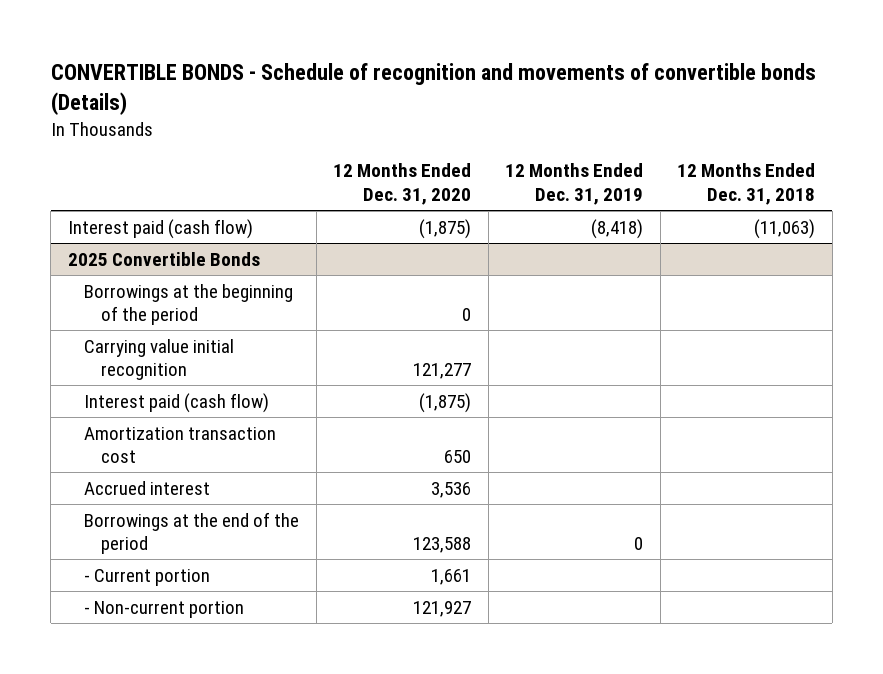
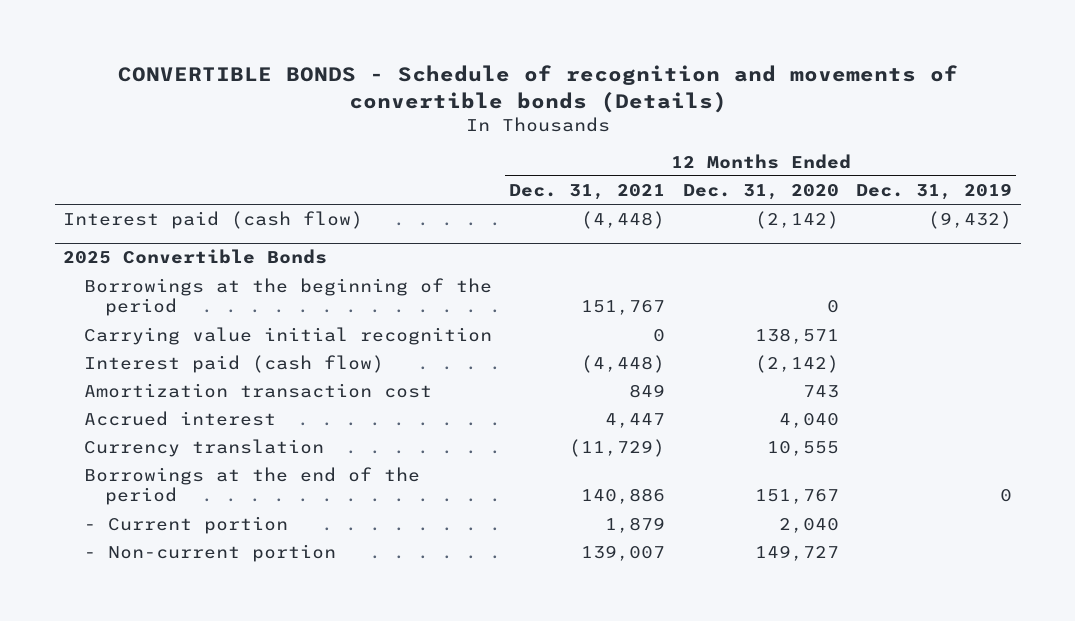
[677,163,816,205] 12 Months Ended Dec. 31, 2018 -> none
none -> [509,184,666,201] Dec. 31, 2021
[419,218,472,239] (1,875) -> [754,211,839,230] (2,142)
[591,218,644,239] (8,418) -> [927,211,1012,230] (9,432)
[413,363,472,380] 121,277 -> [754,328,839,345] 138,571
[419,392,472,413] (1,875) -> [754,355,839,374] (2,142)
[444,450,472,464] 650 -> [802,385,839,399] 743
[431,481,472,498] 3,536 -> [778,413,839,429] 4,040
none -> [84,439,325,458] Currency translation
[413,537,472,554] 123,588 -> [754,489,839,505] 151,767
[431,568,472,585] 1,661 -> [778,518,839,534] 2,040
[413,600,472,617] 121,927 -> [754,545,839,562] 149,727

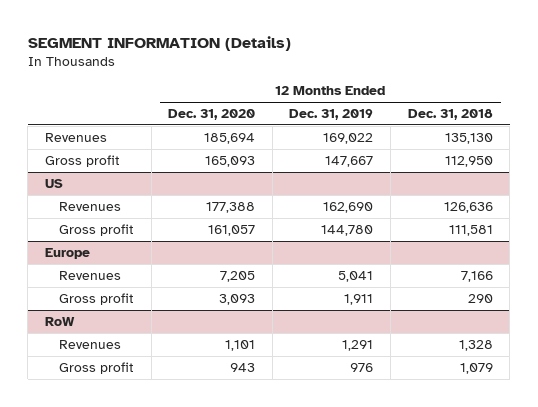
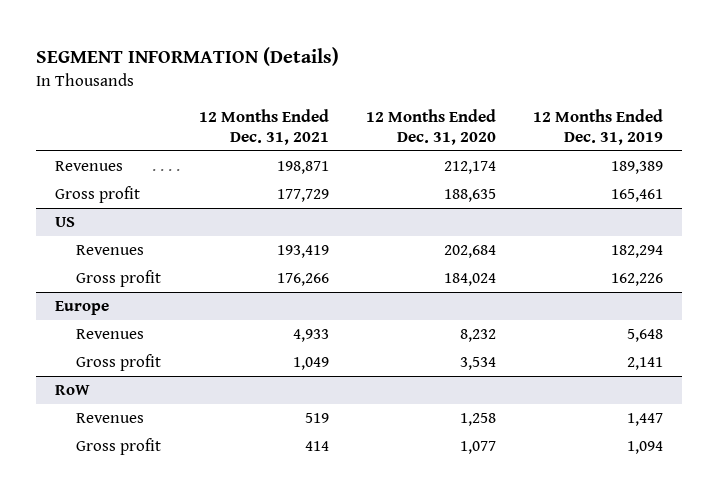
[407,109,493,121] Dec. 31, 2018 -> none
none -> [198,108,329,146] 12 Months Ended Dec. 31, 2021
[204,132,256,144] 185,694 -> [444,161,497,175] 212,174
[323,132,374,144] 169,022 -> [611,161,664,175] 189,389
[205,155,256,167] 165,093 -> [444,189,497,203] 188,635
[325,155,374,167] 147,667 -> [611,189,664,203] 165,461
[206,201,256,213] 177,388 -> [444,245,497,259] 202,684
[323,201,374,213] 162,690 -> [611,245,664,259] 182,294
[208,224,256,236] 161,057 -> [444,273,497,287] 184,024
[321,224,374,236] 144,780 -> [611,273,664,287] 162,226
[220,270,256,282] 7,205 -> [460,329,497,343] 8,232
[338,270,374,282] 5,041 -> [627,329,664,343] 5,648
[219,293,256,305] 3,093 -> [460,357,497,371] 3,534
[344,293,374,305] 1,911 -> [627,357,664,371] 2,141
[225,339,256,351] 1,101 -> [460,413,497,427] 1,258
[342,339,374,351] 1,291 -> [627,413,664,427] 1,447
[230,362,256,372] 943 -> [460,441,497,455] 1,077
[350,362,374,372] 976 -> [627,441,664,455] 1,094

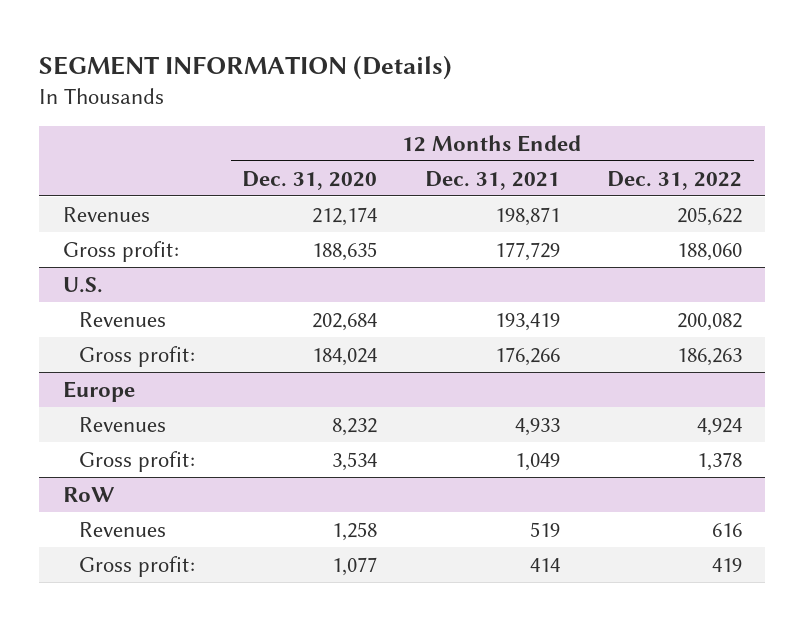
[533,108,664,146] 12 Months Ended Dec. 31, 2019 -> none
none -> [606,170,742,190] Dec. 31, 2022
[54,186,140,204] Gross profit -> [62,240,179,262] Gross profit:
[54,217,75,228] US -> [62,276,103,293] U.S.
[76,270,162,288] Gross profit -> [79,345,196,367] Gross profit:
[76,354,162,372] Gross profit -> [79,450,196,472] Gross profit:
[76,438,162,456] Gross profit -> [79,555,196,577] Gross profit:

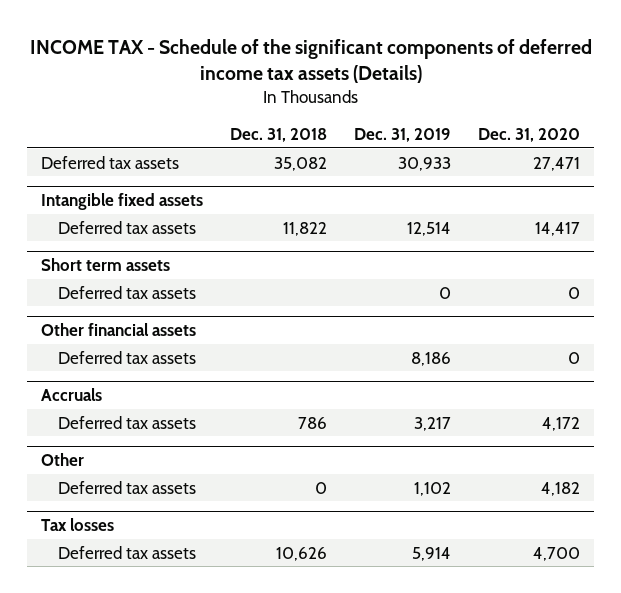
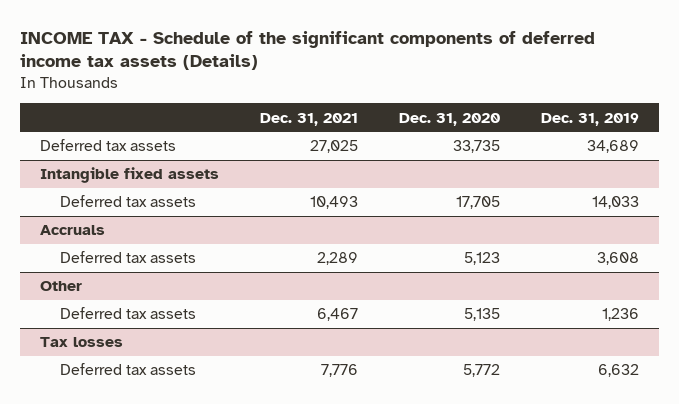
[230,127,328,142] Dec. 31, 2018 -> none
none -> [259,112,358,126] Dec. 31, 2021
[398,156,452,171] 30,933 -> [586,140,639,154] 34,689
[533,156,581,171] 27,471 -> [452,140,500,154] 33,735
[40,257,170,271] Short term assets -> none
[57,285,196,299] Deferred tax assets -> none
[40,322,196,336] Other financial assets -> none
[57,350,196,364] Deferred tax assets -> none
[407,221,452,236] 12,514 -> [591,196,639,210] 14,033
[535,221,581,236] 14,417 -> [455,196,500,210] 17,705
[414,416,452,431] 3,217 -> [596,252,639,266] 3,608
[542,416,581,431] 4,172 -> [463,252,500,266] 5,123
[414,481,452,496] 1,102 -> [601,308,639,322] 1,236
[541,481,581,496] 4,182 -> [463,308,500,322] 5,135
[412,546,452,561] 5,914 -> [597,364,639,378] 6,632
[533,546,581,561] 4,700 -> [462,364,500,378] 5,772

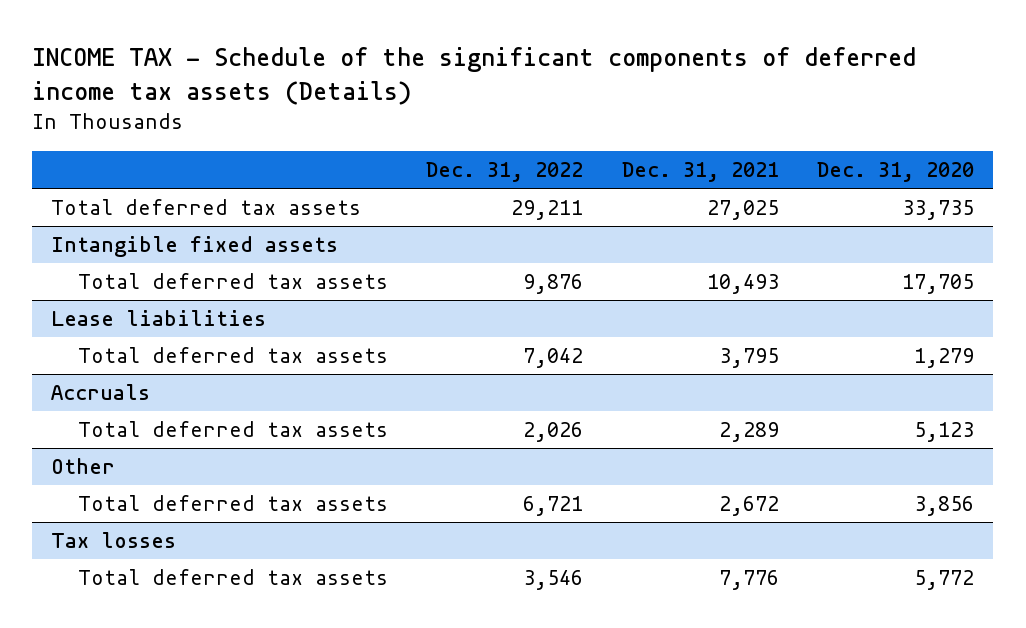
[540,112,639,126] Dec. 31, 2019 -> none
none -> [426,161,584,182] Dec. 31, 2022
[40,139,177,152] Deferred tax assets -> [51,199,362,216] Total deferred tax assets
[60,195,197,208] Deferred tax assets -> [77,273,388,290] Total deferred tax assets
none -> [51,310,267,327] Lease liabilities
none -> [77,347,388,364] Total deferred tax assets
[60,251,197,264] Deferred tax assets -> [77,421,388,438] Total deferred tax assets
[60,307,197,320] Deferred tax assets -> [77,495,388,512] Total deferred tax assets
[316,308,358,322] 6,467 -> [718,496,779,517] 2,672
[463,308,500,322] 5,135 -> [914,496,975,517] 3,856
[60,363,197,376] Deferred tax assets -> [77,569,388,586] Total deferred tax assets

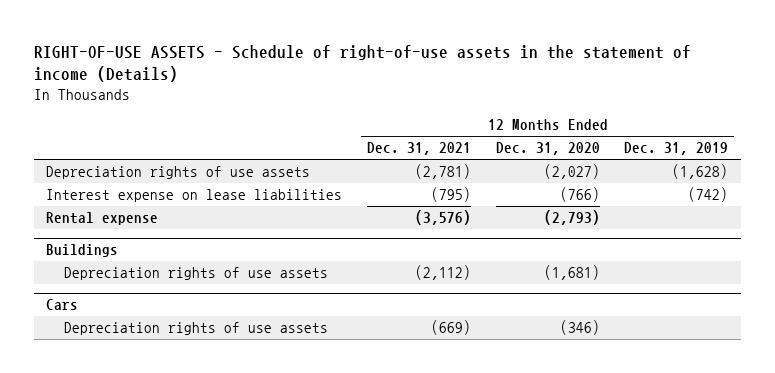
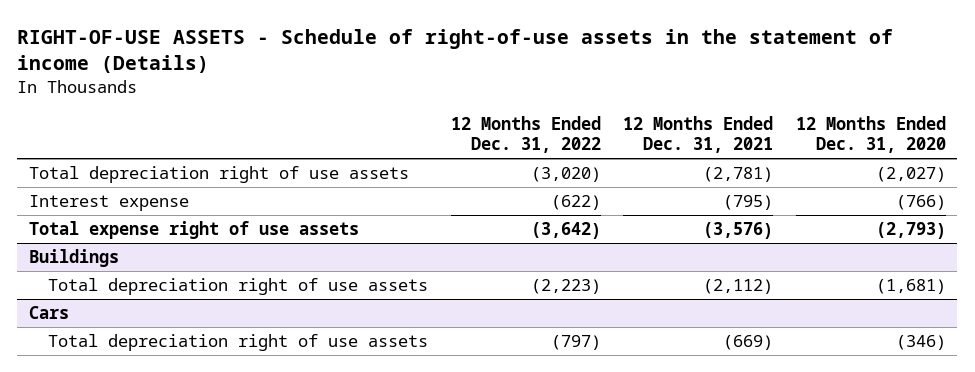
[624,142,729,156] Dec. 31, 2019 -> none
none -> [450,116,601,154] 12 Months Ended Dec. 31, 2022
[46,166,311,180] Depreciation rights of use assets -> [28,166,409,184] Total depreciation right of use assets
[46,189,343,203] Interest expense on lease liabilities -> [28,195,189,212] Interest expense
[46,212,159,226] Rental expense -> [28,221,359,240] Total expense right of use assets
[64,267,329,281] Depreciation rights of use assets -> [47,278,428,296] Total depreciation right of use assets
[64,322,329,336] Depreciation rights of use assets -> [47,334,428,352] Total depreciation right of use assets

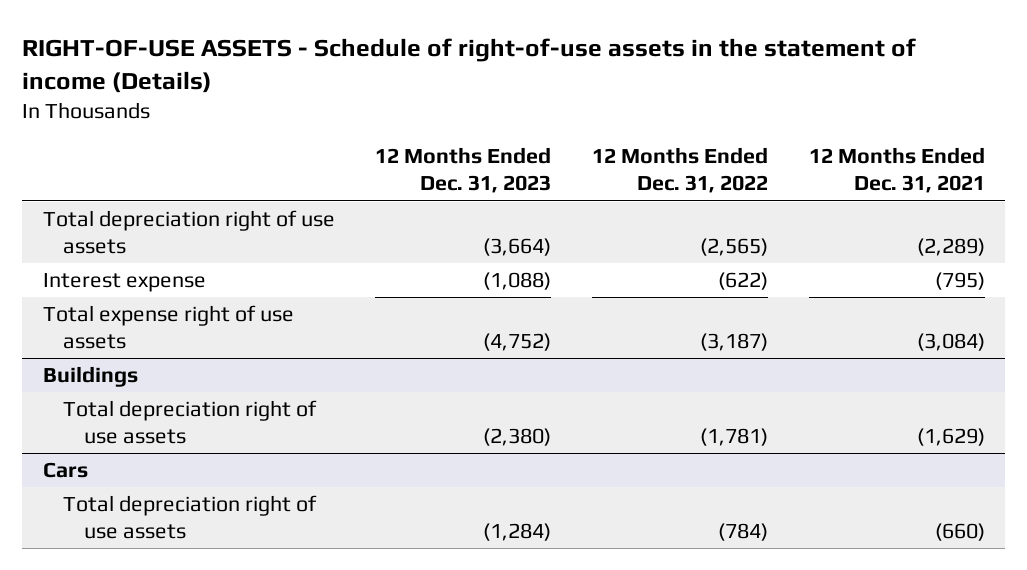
[795,116,946,154] 12 Months Ended Dec. 31, 2020 -> none
none -> [375,147,552,194] 12 Months Ended Dec. 31, 2023
[530,167,601,183] (3,020) -> [699,238,768,257] (2,565)
[703,167,774,183] (2,781) -> [916,238,985,257] (2,289)
[530,222,601,240] (3,642) -> [699,333,768,352] (3,187)
[703,222,774,240] (3,576) -> [916,333,985,352] (3,084)
[530,279,601,295] (2,223) -> [699,428,768,447] (1,781)
[703,279,774,295] (2,112) -> [916,428,985,447] (1,629)
[550,335,601,351] (797) -> [717,523,768,542] (784)
[723,335,774,351] (669) -> [934,523,985,542] (660)

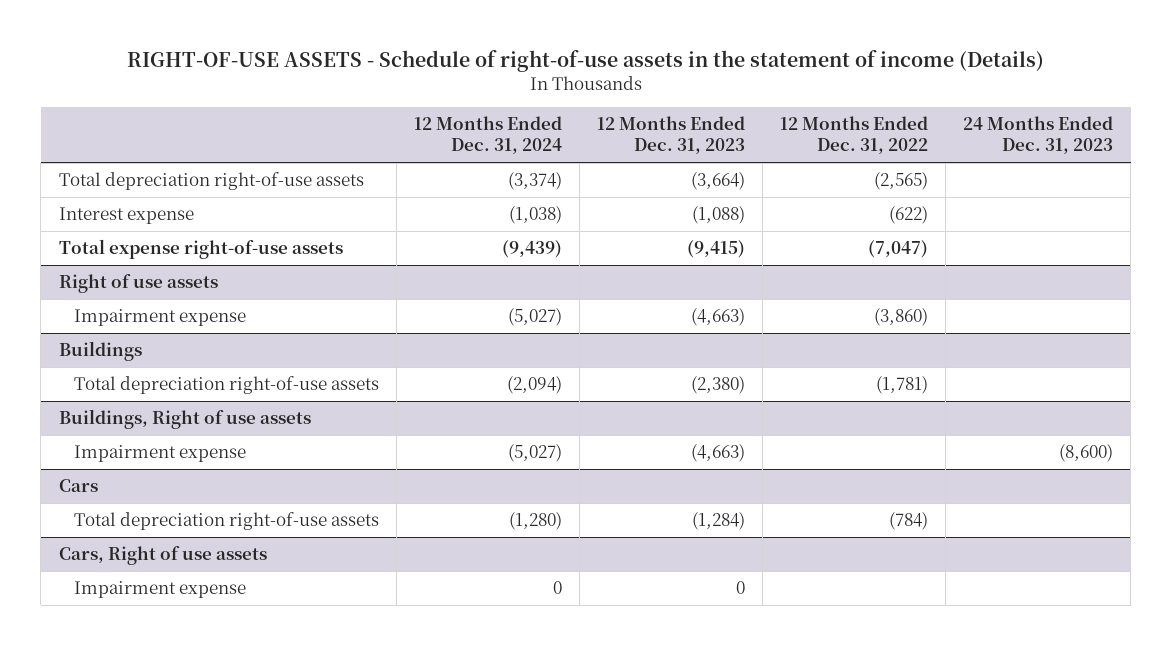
[808,147,985,194] 12 Months Ended Dec. 31, 2021 -> none
none -> [414,116,563,155] 12 Months Ended Dec. 31, 2024
none -> [963,116,1114,155] 24 Months Ended Dec. 31, 2023
[42,210,335,255] Total depreciation right of use assets -> [58,172,364,191] Total depreciation right-of-use assets
[42,305,294,350] Total expense right of use assets -> [58,239,343,260] Total expense right-of-use assets
[483,333,552,352] (4,752) -> [687,240,746,259] (9,415)
[699,333,768,352] (3,187) -> [868,240,929,259] (7,047)
none -> [58,274,218,294] Right of use assets
none -> [74,309,247,327] Impairment expense
[63,400,318,445] Total depreciation right of use assets -> [74,376,380,395] Total depreciation right-of-use assets
none -> [58,409,311,430] Buildings, Right of use assets
none -> [74,445,247,463] Impairment expense
[63,495,318,540] Total depreciation right of use assets -> [74,512,380,531] Total depreciation right-of-use assets
none -> [58,546,267,566] Cars, Right of use assets
none -> [74,581,247,599] Impairment expense

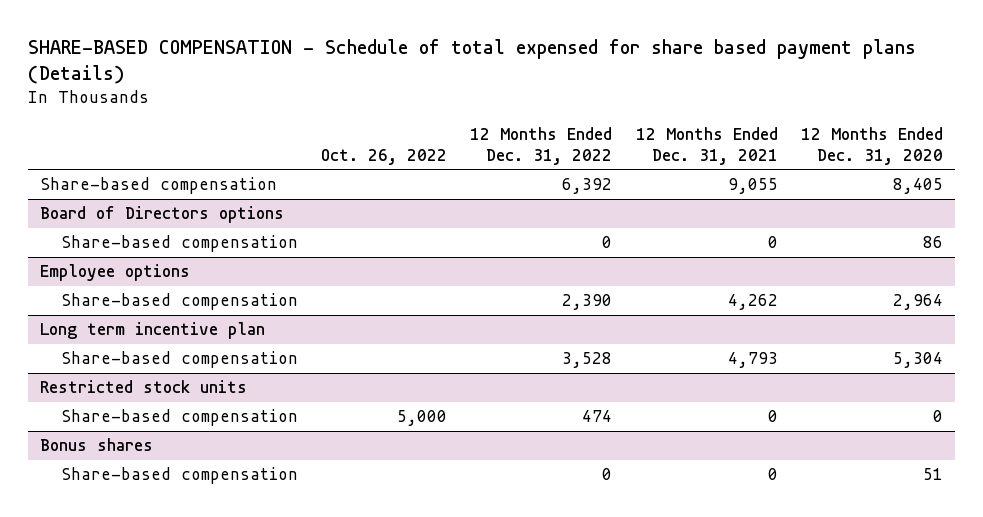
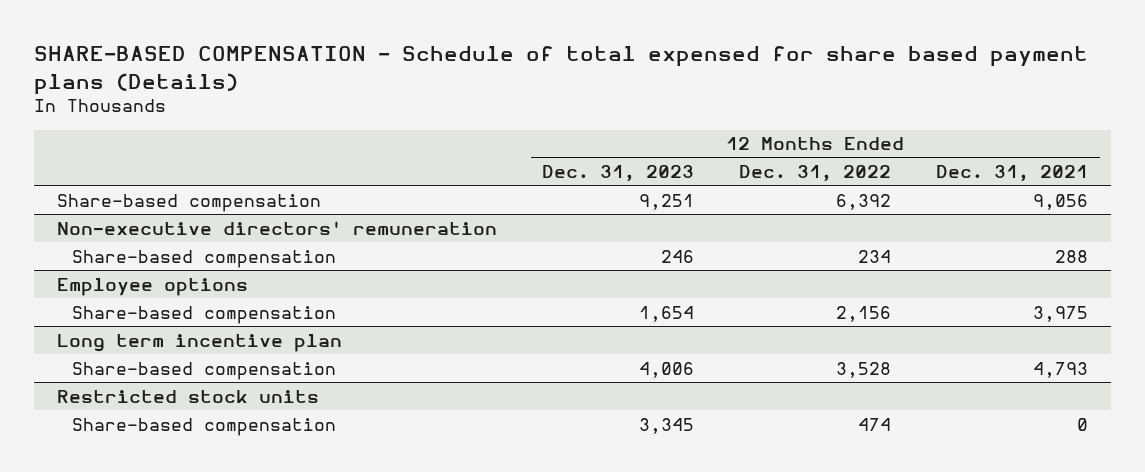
[321,148,448,165] Oct. 26, 2022 -> none
[801,126,944,165] 12 Months Ended Dec. 31, 2020 -> none
none -> [542,165,695,183] Dec. 31, 2023
[39,206,284,224] Board of Directors options -> none
[727,178,778,195] 9,055 -> [1033,193,1089,210] 9,056
none -> [56,220,497,235] Non-executive directors' remuneration
[602,236,613,249] 0 -> [858,249,892,263] 234
[767,236,778,249] 0 -> [1055,249,1089,263] 288
[562,294,613,311] 2,390 -> [836,305,892,322] 2,156
[727,294,778,311] 4,262 -> [1033,305,1089,322] 3,975
[39,438,153,452] Bonus shares -> none
[60,467,298,485] Share-based compensation -> none

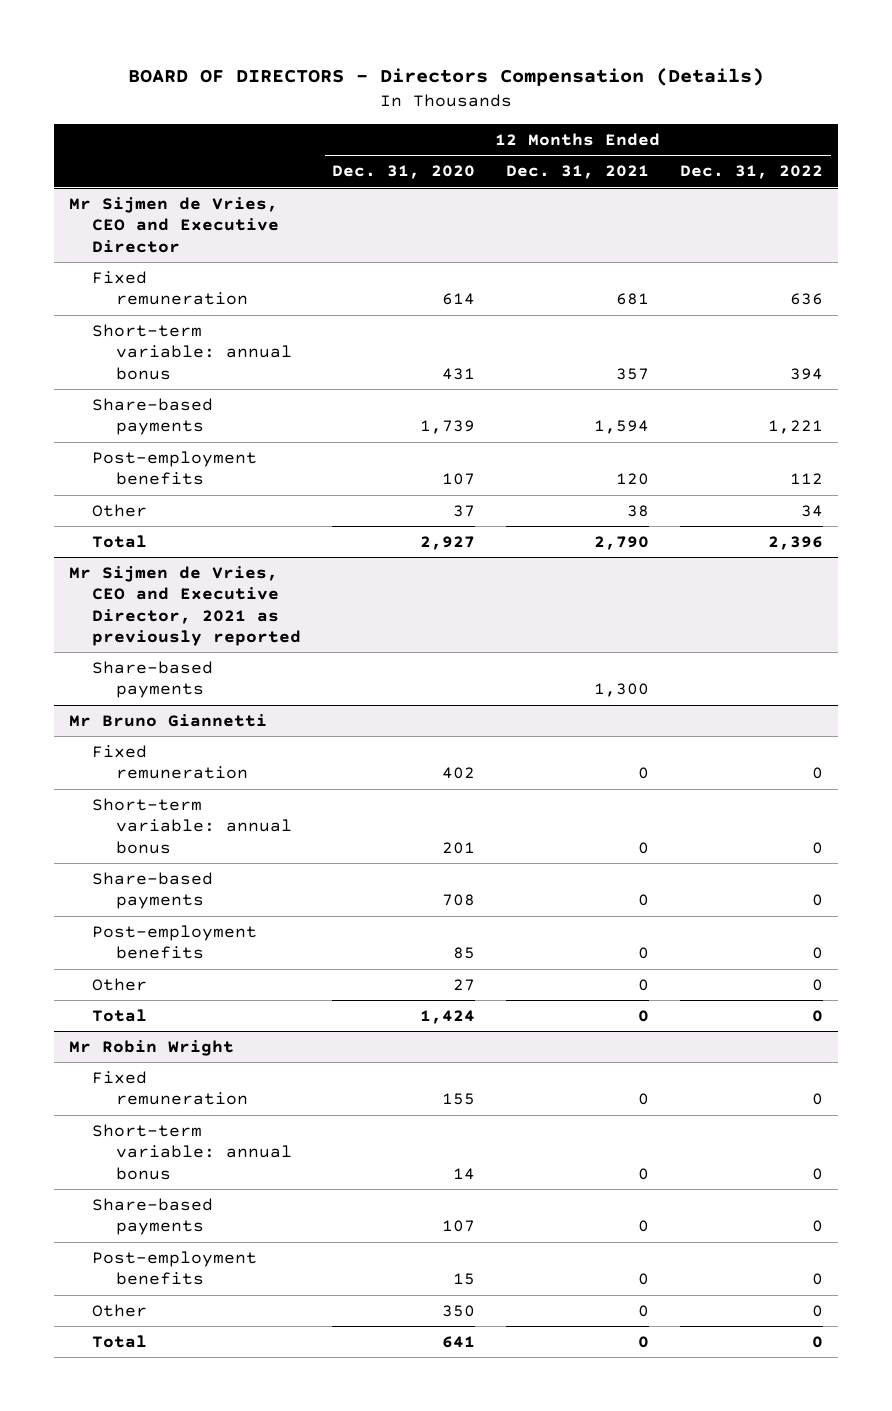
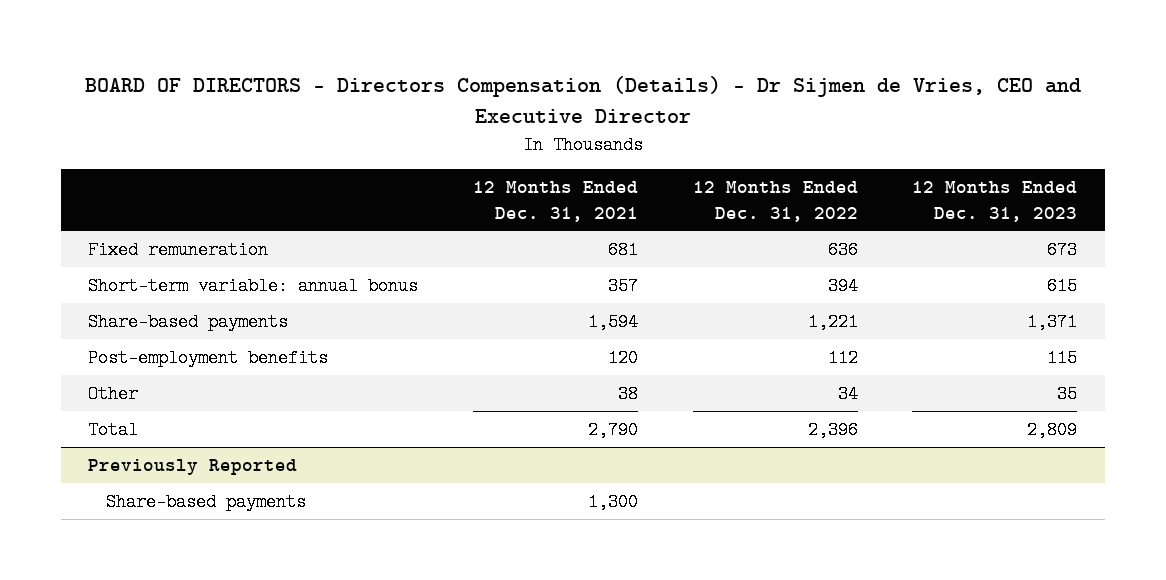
[128,67,765,86] BOARD OF DIRECTORS - Directors Compensation (Details) -> [84,75,1081,123] BOARD OF DIRECTORS - Directors Compensation (Details) - Dr Sijmen de Vries, CEO and Executive Director
[332,165,476,180] Dec. 31, 2020 -> none
none -> [912,181,1078,222] 12 Months Ended Dec. 31, 2023
[69,196,280,253] Mr Sijmen de Vries, CEO and Executive Director -> none
[69,565,302,647] Mr Sijmen de Vries, CEO and Executive Director, 2021 as previously reported -> none
none -> [88,458,298,475] Previously Reported
[69,713,268,727] Mr Bruno Giannetti -> none
[92,744,248,780] Fixed remuneration -> none
[92,797,292,854] Short-term variable: annual bonus -> none
[92,871,214,910] Share-based payments -> none
[92,924,258,960] Post-employment benefits -> none
[92,977,148,991] Other -> none
[92,1008,148,1022] Total -> none
[69,1039,235,1056] Mr Robin Wright -> none
[92,1070,248,1106] Fixed remuneration -> none
[92,1123,292,1180] Short-term variable: annual bonus -> none
[92,1197,214,1236] Share-based payments -> none
[92,1250,258,1286] Post-employment benefits -> none
[92,1303,148,1317] Other -> none
[92,1334,148,1348] Total -> none

